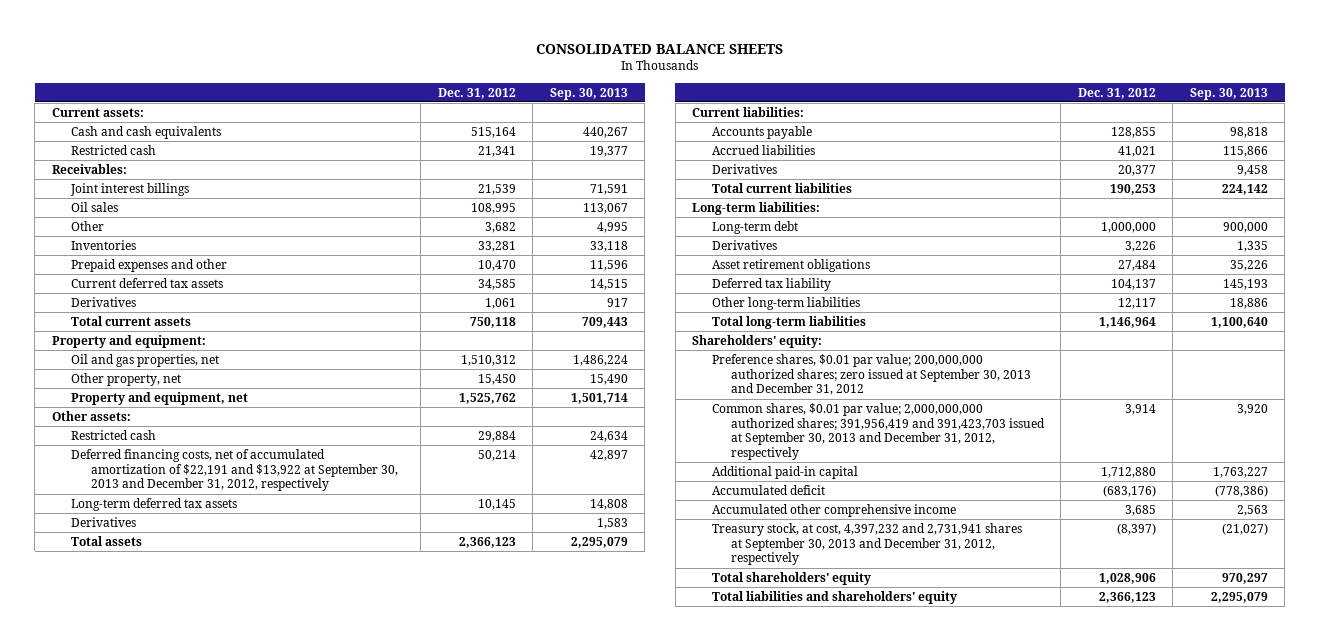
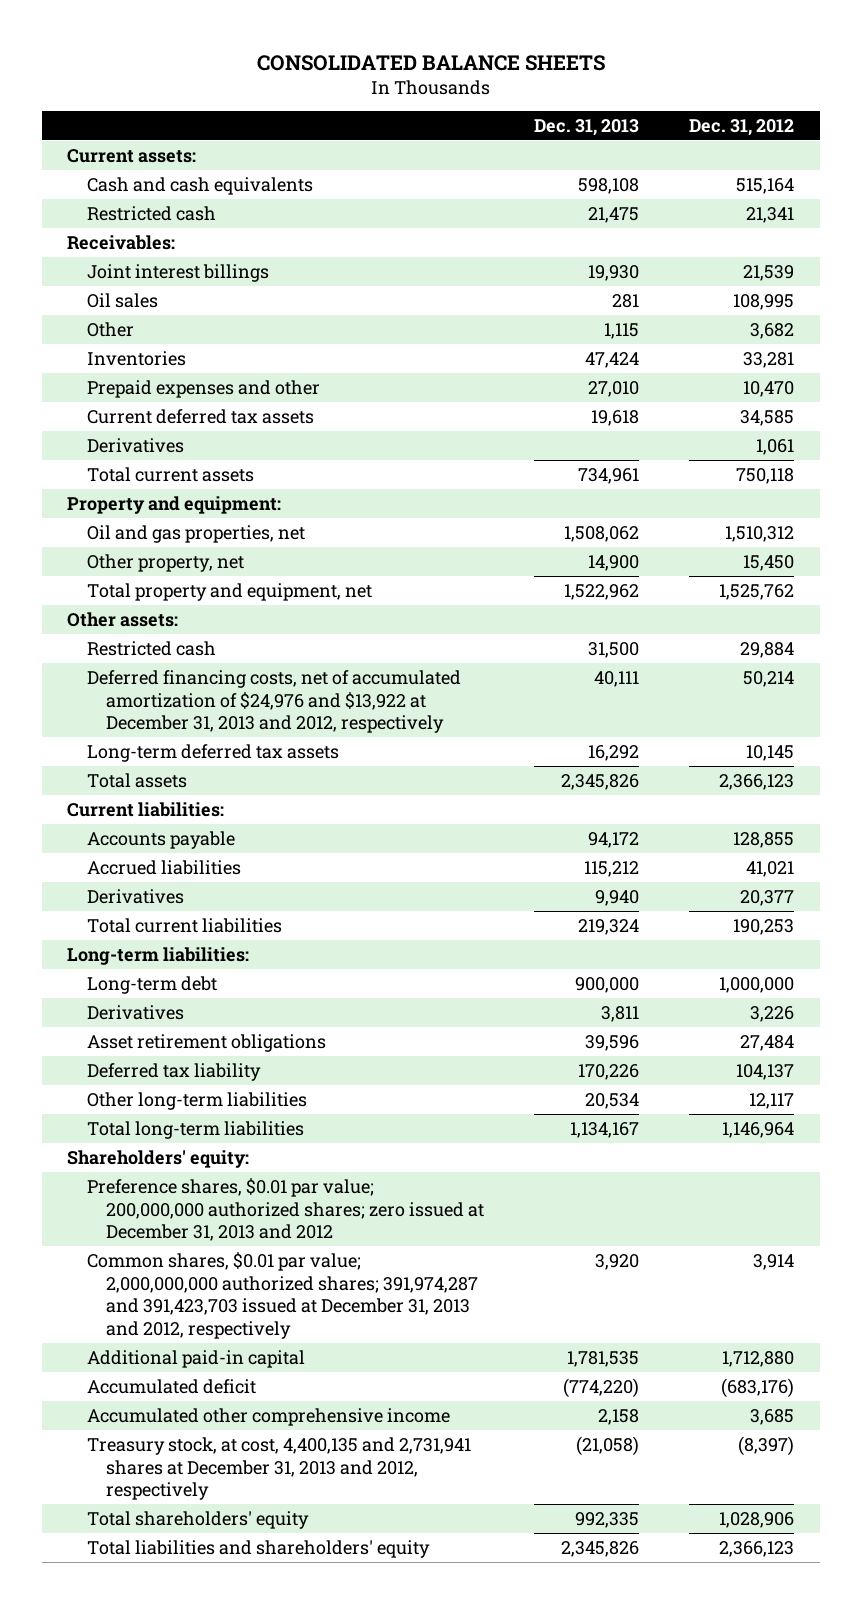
[549,87,628,100] Sep. 30, 2013 -> none
none -> [534,119,640,137] Dec. 31, 2013
[71,391,249,405] Property and equipment, net -> [86,582,372,601] Total property and equipment, net
[71,448,398,492] Deferred financing costs, net of accumulated amortization of $22,191 and $13,922 at September 30, 2013 and December 31, 2012, respectively -> [86,669,461,734] Deferred financing costs, net of accumulated amortization of $24,976 and $13,922 at December 31, 2013 and 2012, respectively
[71,516,137,527] Derivatives -> none
[711,353,1032,396] Preference shares, $0.01 par value; 200,000,000 authorized shares; zero issued at September 30, 2013 and December 31, 2012 -> [86,1177,484,1242] Preference shares, $0.01 par value; 200,000,000 authorized shares; zero issued at December 31, 2013 and 2012
[711,402,1046,461] Common shares, $0.01 par value; 2,000,000,000 authorized shares; 391,956,419 and 391,423,703 issued at September 30, 2013 and December 31, 2012, respectively -> [86,1251,478,1340] Common shares, $0.01 par value; 2,000,000,000 authorized shares; 391,974,287 and 391,423,703 issued at December 31, 2013 and 2012, respectively
[711,522,1022,566] Treasury stock, at cost, 4,397,232 and 2,731,941 shares at September 30, 2013 and December 31, 2012, respectively -> [86,1436,471,1501] Treasury stock, at cost, 4,400,135 and 2,731,941 shares at December 31, 2013 and 2012, respectively

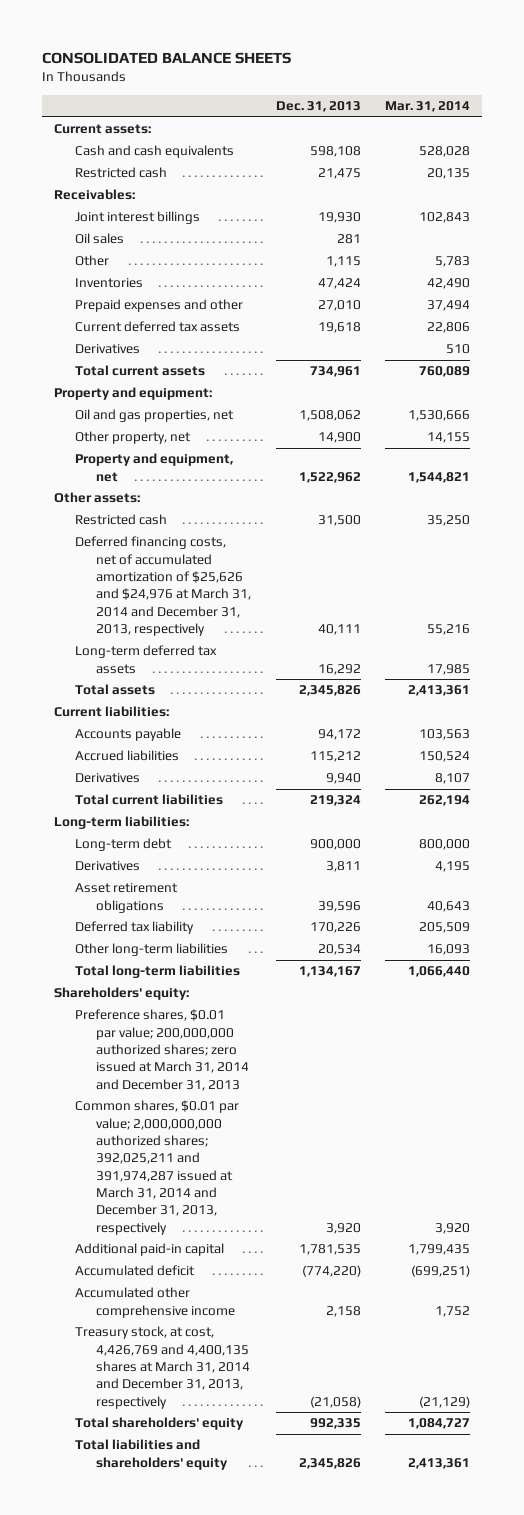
[689,119,795,137] Dec. 31, 2012 -> none
none -> [385,101,471,113] Mar. 31, 2014
[86,582,372,601] Total property and equipment, net -> [75,453,234,482] Property and equipment, net
[86,669,461,734] Deferred financing costs, net of accumulated amortization of $24,976 and $13,922 at December 31, 2013 and 2012, respectively -> [75,536,252,637] Deferred financing costs, net of accumulated amortization of $25,626 and $24,976 at March 31, 2014 and December 31, 2013, respectively
[86,1177,484,1242] Preference shares, $0.01 par value; 200,000,000 authorized shares; zero issued at December 31, 2013 and 2012 -> [75,1009,250,1091] Preference shares, $0.01 par value; 200,000,000 authorized shares; zero issued at March 31, 2014 and December 31, 2013
[86,1251,478,1340] Common shares, $0.01 par value; 2,000,000,000 authorized shares; 391,974,287 and 391,423,703 issued at December 31, 2013 and 2012, respectively -> [75,1100,240,1235] Common shares, $0.01 par value; 2,000,000,000 authorized shares; 392,025,211 and 391,974,287 issued at March 31, 2014 and December 31, 2013, respectively
[86,1436,471,1501] Treasury stock, at cost, 4,400,135 and 2,731,941 shares at December 31, 2013 and 2012, respectively -> [75,1326,251,1409] Treasury stock, at cost, 4,426,769 and 4,400,135 shares at March 31, 2014 and December 31, 2013, respectively

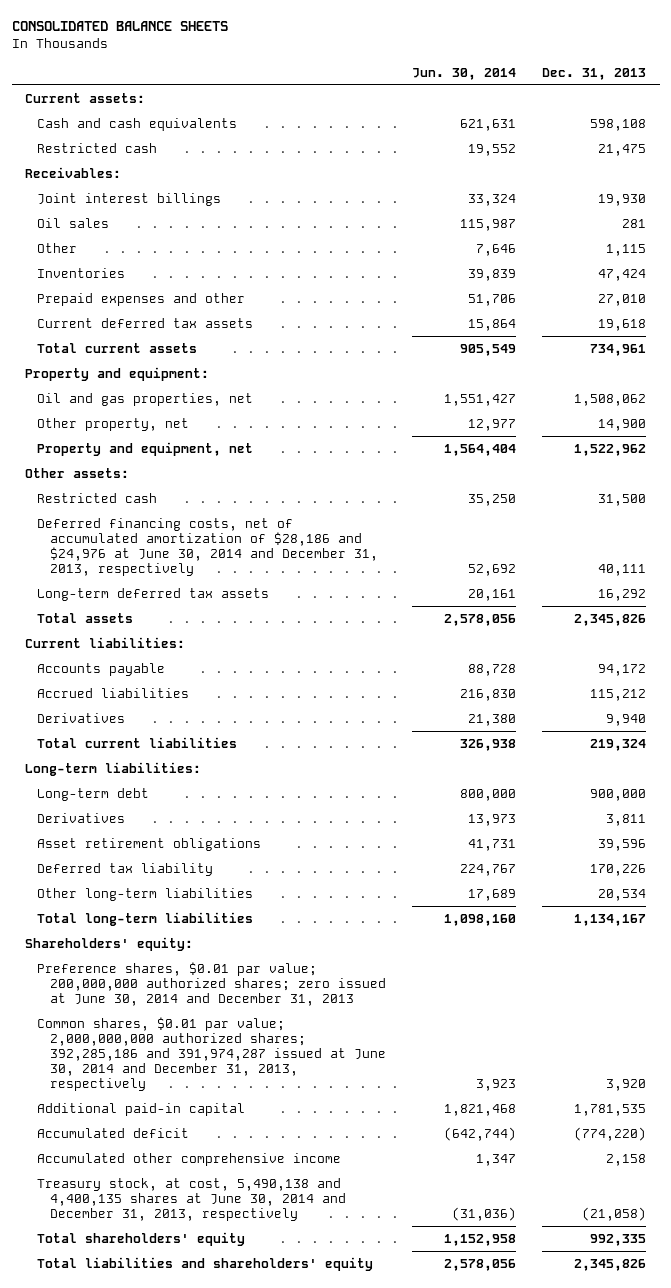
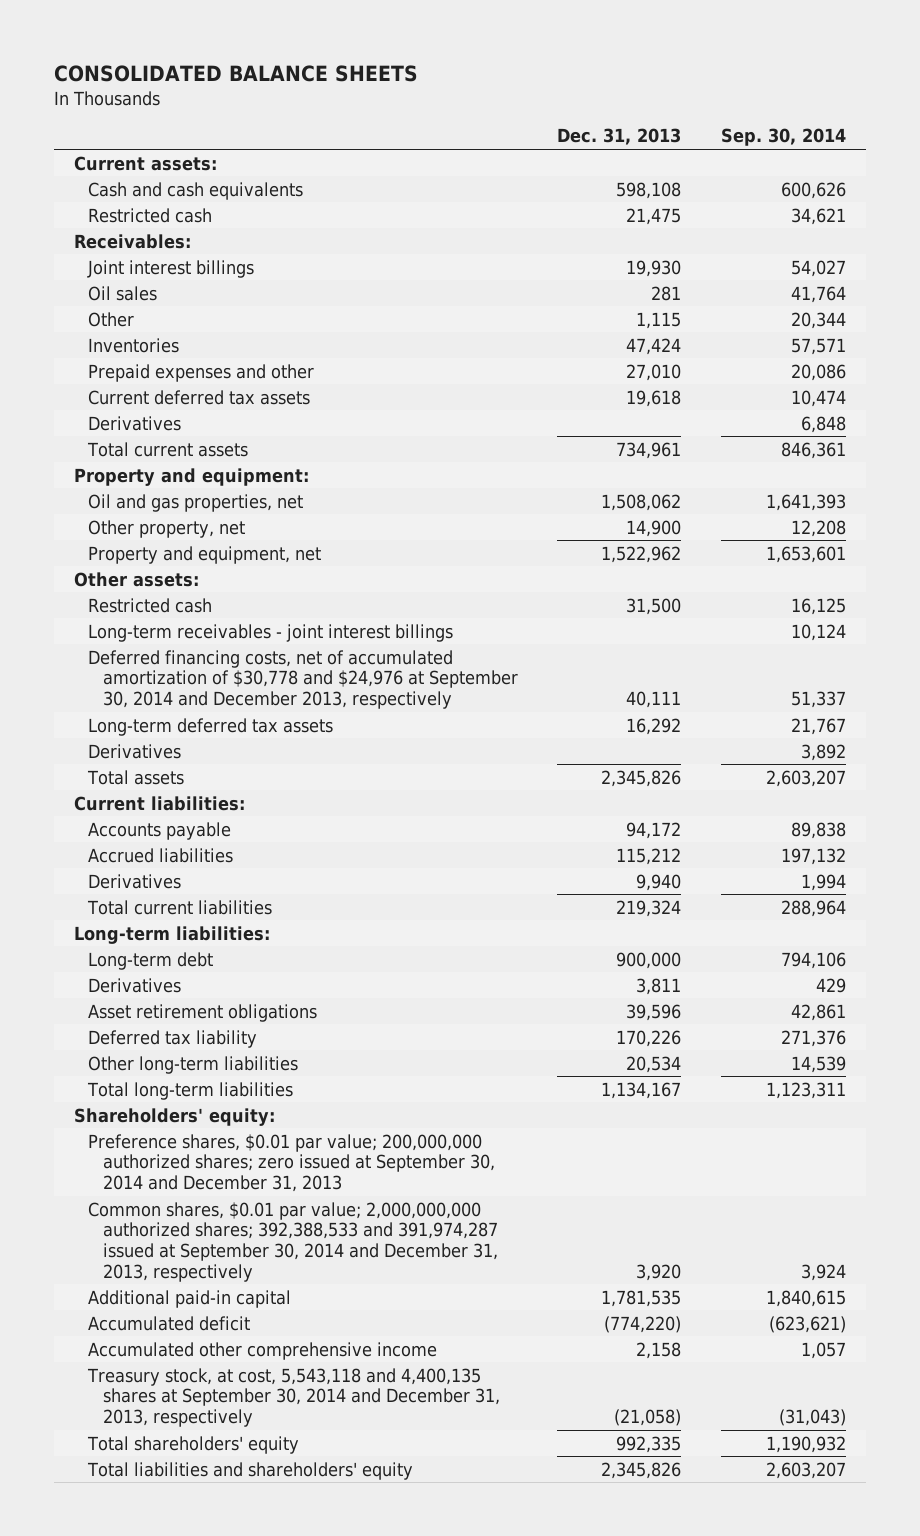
[411,67,516,80] Jun. 30, 2014 -> none
none -> [721,128,847,147] Sep. 30, 2014
none -> [88,415,182,431] Derivatives
none -> [88,623,454,642] Long-term receivables - joint interest billings
[37,517,378,576] Deferred financing costs, net of accumulated amortization of $28,186 and $24,976 at June 30, 2014 and December 31, 2013, respectively -> [88,649,518,709] Deferred financing costs, net of accumulated amortization of $30,778 and $24,976 at September 30, 2014 and December 2013, respectively
none -> [88,743,182,759] Derivatives
[37,961,386,1006] Preference shares, $0.01 par value; 200,000,000 authorized shares; zero issued at June 30, 2014 and December 31, 2013 -> [88,1133,495,1192] Preference shares, $0.01 par value; 200,000,000 authorized shares; zero issued at September 30, 2014 and December 31, 2013
[37,1016,386,1091] Common shares, $0.01 par value; 2,000,000,000 authorized shares; 392,285,186 and 391,974,287 issued at June 30, 2014 and December 31, 2013, respectively -> [88,1201,498,1282] Common shares, $0.01 par value; 2,000,000,000 authorized shares; 392,388,533 and 391,974,287 issued at September 30, 2014 and December 31, 2013, respectively
[37,1177,346,1221] Treasury stock, at cost, 5,490,138 and 4,400,135 shares at June 30, 2014 and December 31, 2013, respectively -> [87,1367,500,1427] Treasury stock, at cost, 5,543,118 and 4,400,135 shares at September 30, 2014 and December 31, 2013, respectively

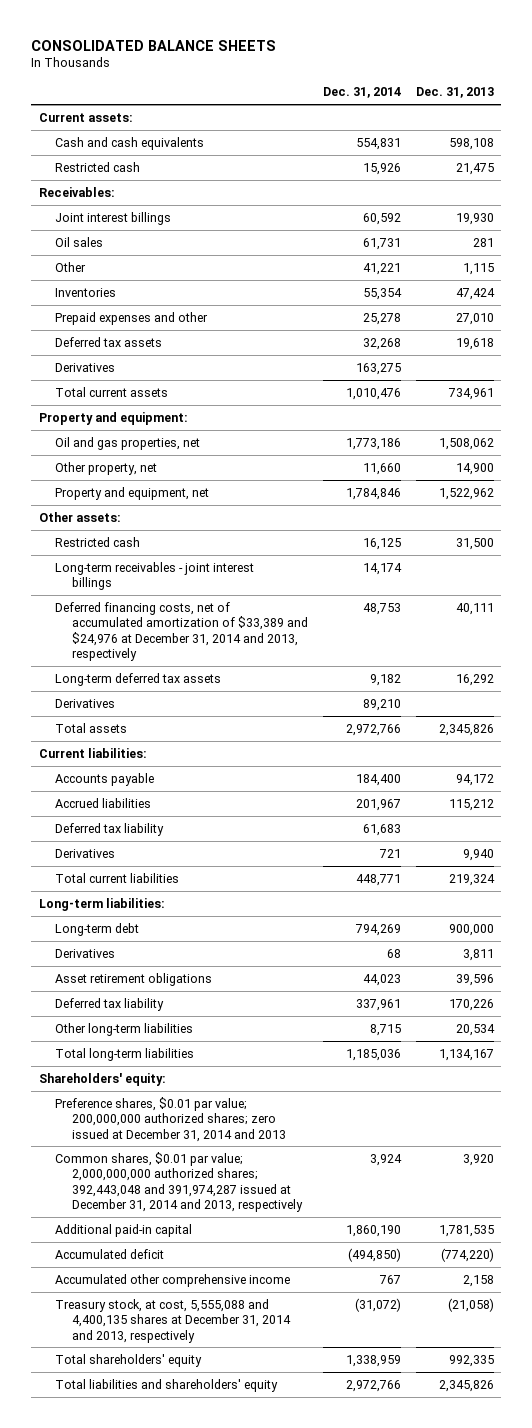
[721,128,847,147] Sep. 30, 2014 -> none
none -> [322,87,401,99] Dec. 31, 2014
[88,389,311,405] Current deferred tax assets -> [55,336,163,347] Deferred tax assets
[88,649,518,709] Deferred financing costs, net of accumulated amortization of $30,778 and $24,976 at September 30, 2014 and December 2013, respectively -> [55,601,309,662] Deferred financing costs, net of accumulated amortization of $33,389 and $24,976 at December 31, 2014 and 2013, respectively
none -> [55,822,165,836] Deferred tax liability
[88,1133,495,1192] Preference shares, $0.01 par value; 200,000,000 authorized shares; zero issued at September 30, 2014 and December 31, 2013 -> [55,1096,287,1142] Preference shares, $0.01 par value; 200,000,000 authorized shares; zero issued at December 31, 2014 and 2013
[88,1201,498,1282] Common shares, $0.01 par value; 2,000,000,000 authorized shares; 392,388,533 and 391,974,287 issued at September 30, 2014 and December 31, 2013, respectively -> [55,1151,304,1213] Common shares, $0.01 par value; 2,000,000,000 authorized shares; 392,443,048 and 391,974,287 issued at December 31, 2014 and 2013, respectively
[87,1367,500,1427] Treasury stock, at cost, 5,543,118 and 4,400,135 shares at September 30, 2014 and December 31, 2013, respectively -> [55,1298,292,1343] Treasury stock, at cost, 5,555,088 and 4,400,135 shares at December 31, 2014 and 2013, respectively

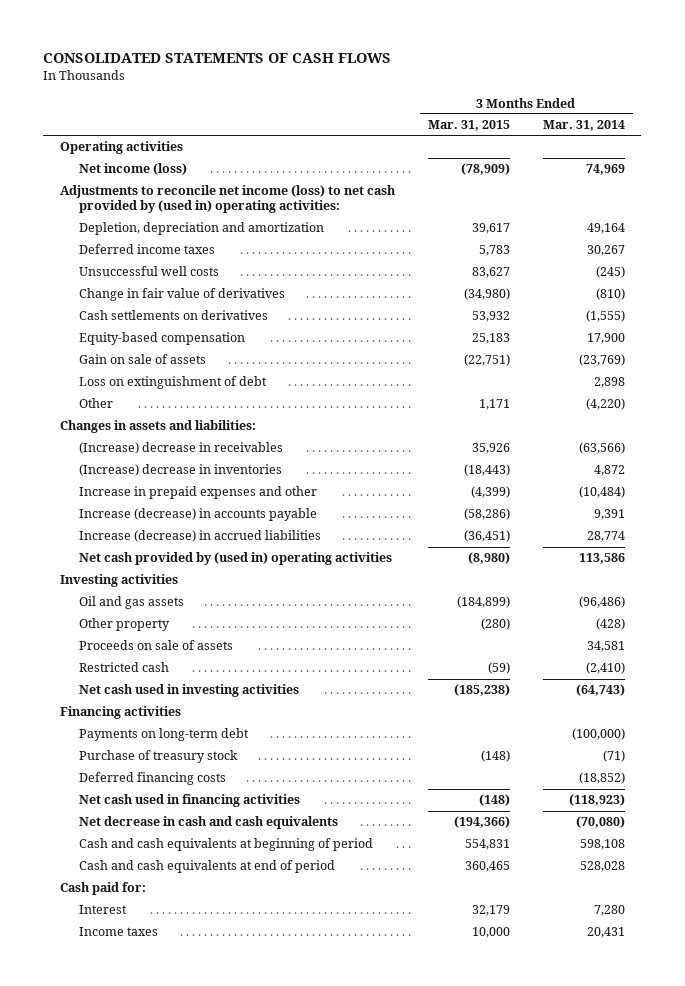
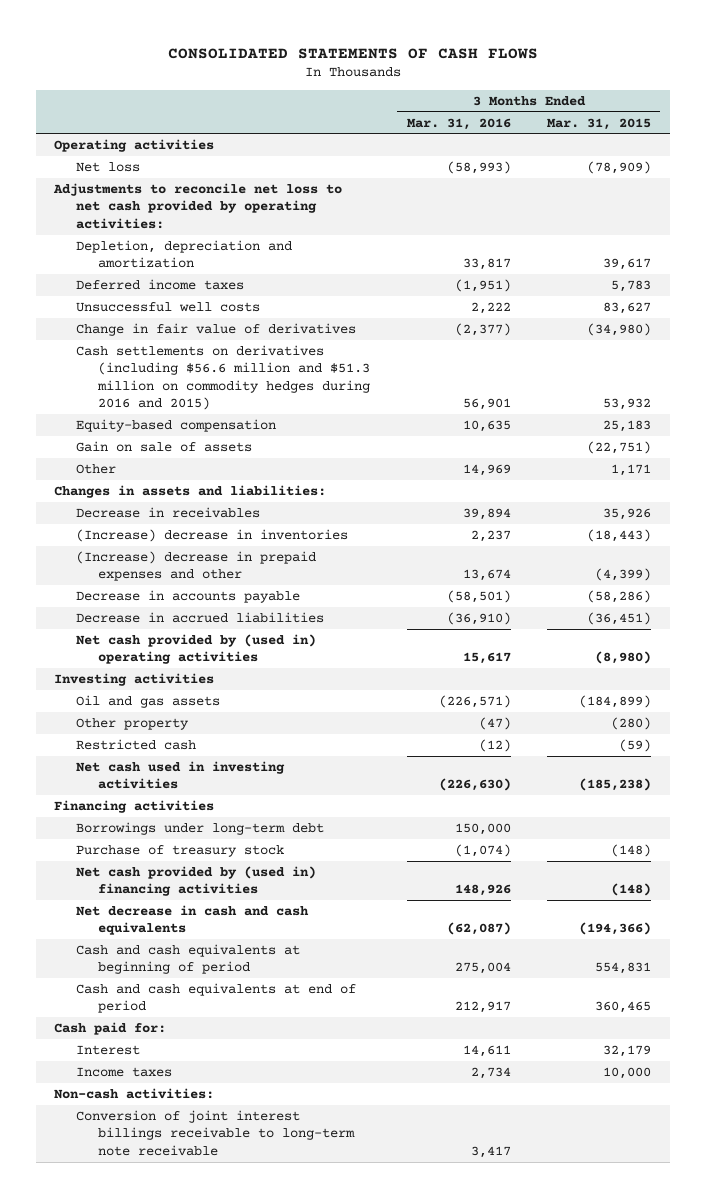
[542,120,625,132] Mar. 31, 2014 -> none
none -> [406,117,511,130] Mar. 31, 2016
[79,163,188,176] Net income (loss) -> [76,161,141,172] Net loss
[59,185,396,214] Adjustments to reconcile net income (loss) to net cash provided by (used in) operating activities: -> [53,182,343,229] Adjustments to reconcile net loss to net cash provided by operating activities:
[79,310,269,321] Cash settlements on derivatives -> [76,344,370,411] Cash settlements on derivatives (including $56.6 million and $51.3 million on commodity hedges during 2016 and 2015)
[79,376,268,390] Loss on extinguishment of debt -> none
[79,442,284,455] (Increase) decrease in receivables -> [76,506,261,518] Decrease in receivables
[79,486,318,500] Increase in prepaid expenses and other -> [76,550,317,582] (Increase) decrease in prepaid expenses and other
[79,508,318,522] Increase (decrease) in accounts payable -> [76,589,301,603] Decrease in accounts payable
[79,530,322,543] Increase (decrease) in accrued liabilities -> [76,611,325,623] Decrease in accrued liabilities
[79,640,234,651] Proceeds on sale of assets -> none
[79,728,250,742] Payments on long-term debt -> none
none -> [76,821,325,835] Borrowings under long-term debt
[79,772,227,786] Deferred financing costs -> none
[79,794,301,808] Net cash used in financing activities -> [76,865,317,897] Net cash provided by (used in) financing activities
none -> [54,1087,215,1099] Non-cash activities:
none -> [76,1109,355,1156] Conversion of joint interest billings receivable to long-term note receivable

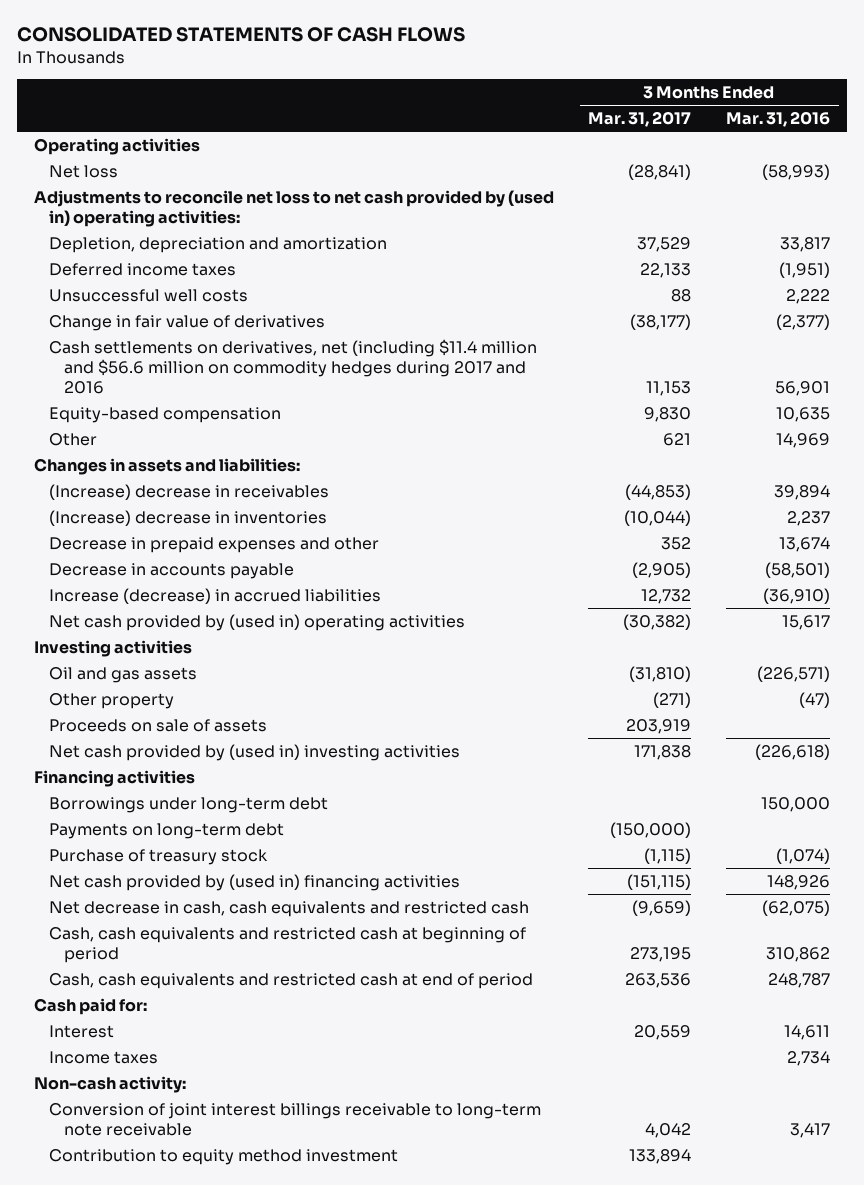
[547,117,652,130] Mar. 31, 2015 -> none
none -> [588,110,692,127] Mar. 31, 2017
[53,182,343,229] Adjustments to reconcile net loss to net cash provided by operating activities: -> [33,189,554,227] Adjustments to reconcile net loss to net cash provided by (used in) operating activities:
[76,344,370,411] Cash settlements on derivatives (including $56.6 million and $51.3 million on commodity hedges during 2016 and 2015) -> [49,338,538,394] Cash settlements on derivatives, net (including $11.4 million and $56.6 million on commodity hedges during 2017 and 2016
[76,440,253,452] Gain on sale of assets -> none
[76,506,261,518] Decrease in receivables -> [49,483,330,500] (Increase) decrease in receivables
[76,550,317,582] (Increase) decrease in prepaid expenses and other -> [49,536,380,553] Decrease in prepaid expenses and other
[76,611,325,623] Decrease in accrued liabilities -> [49,587,382,604] Increase (decrease) in accrued liabilities
[76,738,197,750] Restricted cash -> none
none -> [49,718,268,732] Proceeds on sale of assets
[76,760,286,790] Net cash used in investing activities -> [49,743,461,761] Net cash provided by (used in) investing activities
[438,778,511,792] (226,630) -> [755,743,831,760] (226,618)
none -> [49,822,285,839] Payments on long-term debt
[76,904,310,936] Net decrease in cash and cash equivalents -> [49,900,530,917] Net decrease in cash, cash equivalents and restricted cash
[446,922,511,936] (62,087) -> [762,899,831,916] (62,075)
[76,943,301,975] Cash and cash equivalents at beginning of period -> [49,926,527,963] Cash, cash equivalents and restricted cash at beginning of period
[454,962,511,975] 275,004 -> [766,946,831,962] 310,862
[76,982,357,1014] Cash and cash equivalents at end of period -> [49,972,534,989] Cash, cash equivalents and restricted cash at end of period
[454,1001,511,1014] 212,917 -> [768,972,831,988] 248,787
[54,1087,215,1099] Non-cash activities: -> [33,1075,186,1093] Non-cash activity:
none -> [49,1148,399,1165] Contribution to equity method investment

